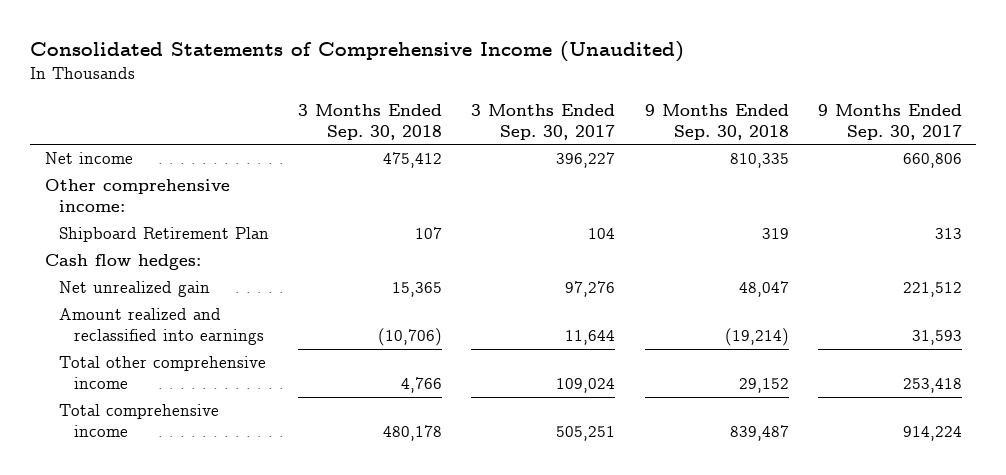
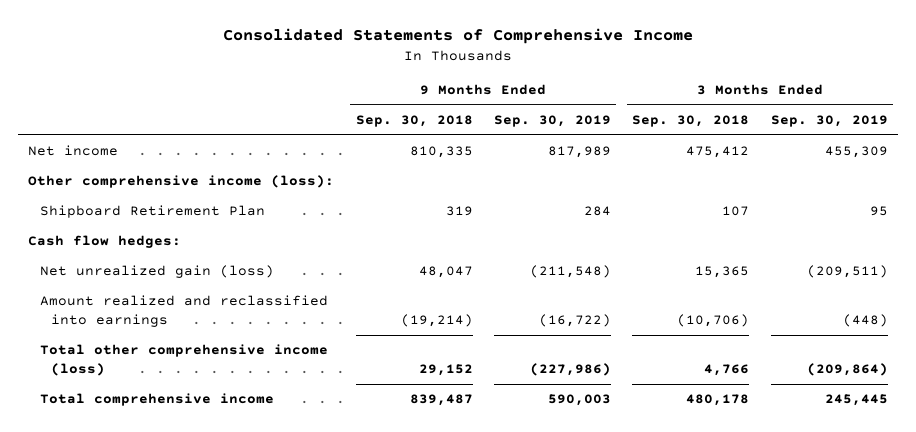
[29,41,684,63] Consolidated Statements of Comprehensive Income (Unaudited) -> [223,28,694,45] Consolidated Statements of Comprehensive Income
[471,103,616,140] 3 Months Ended Sep. 30, 2017 -> none
[817,103,962,140] 9 Months Ended Sep. 30, 2017 -> none
none -> [494,115,612,128] Sep. 30, 2019
none -> [770,115,888,128] Sep. 30, 2019
[44,179,230,213] Other comprehensive income: -> [28,175,335,189] Other comprehensive income (loss):
[59,281,211,298] Net unrealized gain -> [39,265,274,279] Net unrealized gain (loss)
[59,356,267,390] Total other comprehensive income -> [39,344,328,377] Total other comprehensive income (loss)

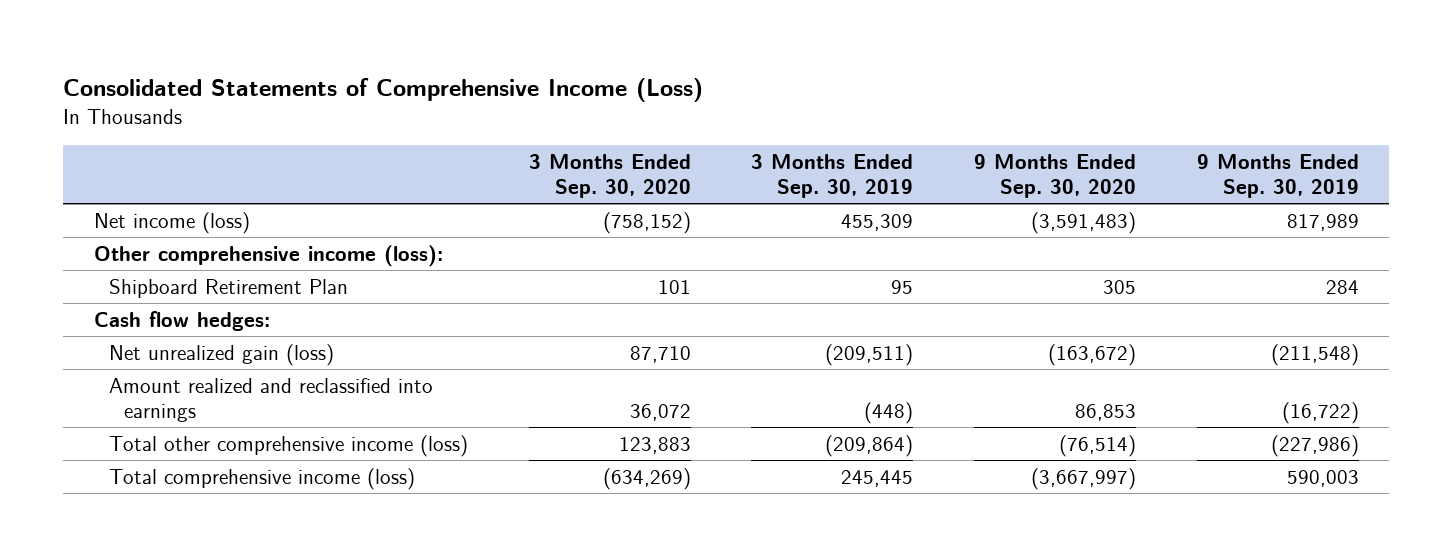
[223,28,694,45] Consolidated Statements of Comprehensive Income -> [63,77,704,102] Consolidated Statements of Comprehensive Income (Loss)
[355,115,473,128] Sep. 30, 2018 -> none
[632,115,750,128] Sep. 30, 2018 -> none
none -> [528,153,691,198] 3 Months Ended Sep. 30, 2020
none -> [974,153,1137,198] 9 Months Ended Sep. 30, 2020
[28,145,119,157] Net income -> [93,211,250,234] Net income (loss)
[39,393,274,407] Total comprehensive income -> [108,467,415,490] Total comprehensive income (loss)

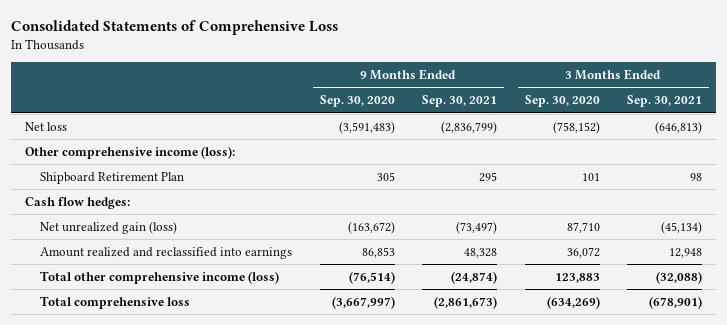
[63,77,704,102] Consolidated Statements of Comprehensive Income (Loss) -> [11,20,339,36] Consolidated Statements of Comprehensive Loss
[751,153,914,198] 3 Months Ended Sep. 30, 2019 -> none
[1196,153,1359,198] 9 Months Ended Sep. 30, 2019 -> none
none -> [422,95,498,108] Sep. 30, 2021
none -> [626,95,702,108] Sep. 30, 2021
[93,211,250,234] Net income (loss) -> [24,121,67,131] Net loss
[108,467,415,490] Total comprehensive income (loss) -> [40,295,191,309] Total comprehensive loss

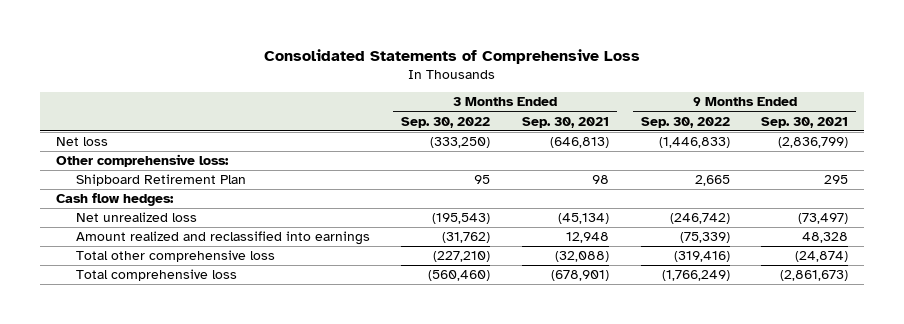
[319,95,395,108] Sep. 30, 2020 -> none
[524,95,600,108] Sep. 30, 2020 -> none
none -> [401,116,491,128] Sep. 30, 2022
none -> [640,116,730,128] Sep. 30, 2022
[24,145,235,159] Other comprehensive income (loss): -> [56,154,230,168] Other comprehensive loss:
[40,220,178,234] Net unrealized gain (loss) -> [75,212,197,223] Net unrealized loss
[40,270,280,284] Total other comprehensive income (loss) -> [75,250,275,263] Total other comprehensive loss

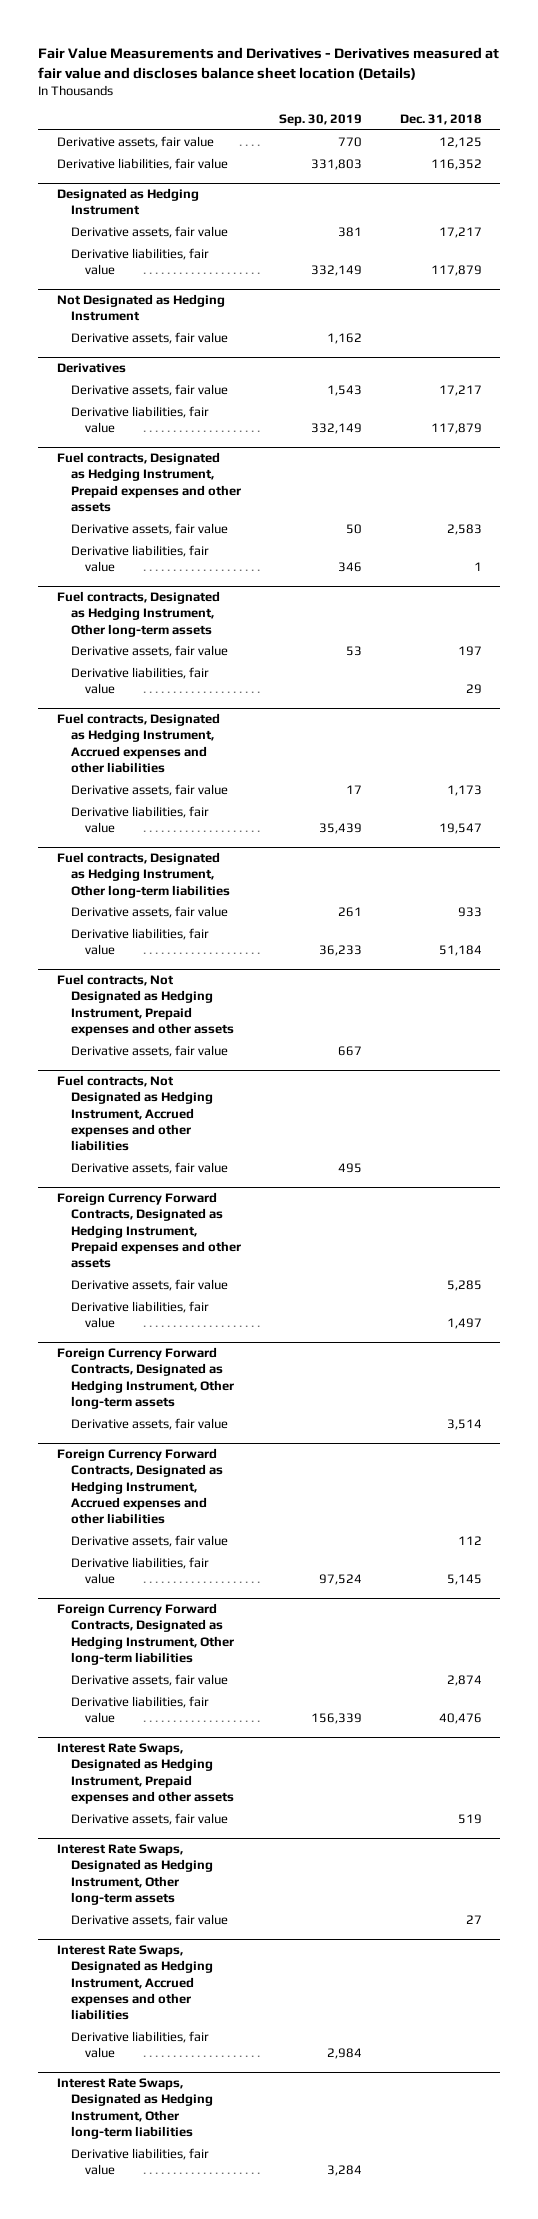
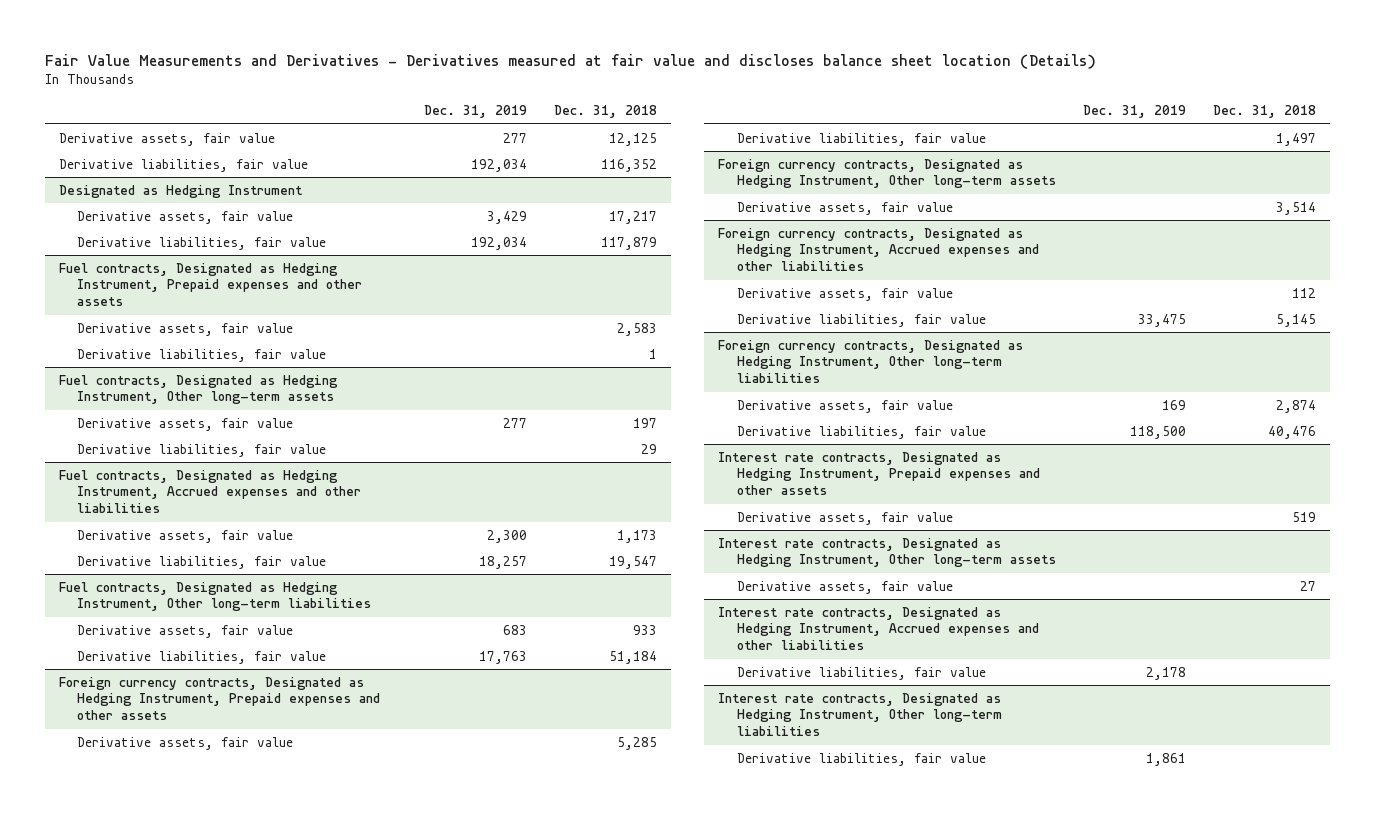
[278,113,362,126] Sep. 30, 2019 -> none
none -> [423,105,527,119] Dec. 31, 2019
[56,294,225,322] Not Designated as Hedging Instrument -> none
[70,332,228,345] Derivative assets, fair value -> none
[56,363,126,374] Derivatives -> none
[70,384,228,397] Derivative assets, fair value -> none
[70,406,209,434] Derivative liabilities, fair value -> none
[56,974,234,1036] Fuel contracts, Not Designated as Hedging Instrument, Prepaid expenses and other assets -> none
[70,1045,228,1058] Derivative assets, fair value -> none
[56,1075,213,1152] Fuel contracts, Not Designated as Hedging Instrument, Accrued expenses and other liabilities -> none
[70,1162,228,1175] Derivative assets, fair value -> none
[56,1192,241,1269] Foreign Currency Forward Contracts, Designated as Hedging Instrument, Prepaid expenses and other assets -> [58,676,381,721] Foreign currency contracts, Designated as Hedging Instrument, Prepaid expenses and other assets
[56,1347,234,1409] Foreign Currency Forward Contracts, Designated as Hedging Instrument, Other long-term assets -> [717,158,1056,189] Foreign currency contracts, Designated as Hedging Instrument, Other long-term assets
[56,1448,223,1525] Foreign Currency Forward Contracts, Designated as Hedging Instrument, Accrued expenses and other liabilities -> [717,227,1039,272] Foreign currency contracts, Designated as Hedging Instrument, Accrued expenses and other liabilities
[56,1603,234,1665] Foreign Currency Forward Contracts, Designated as Hedging Instrument, Other long-term liabilities -> [717,339,1023,384] Foreign currency contracts, Designated as Hedging Instrument, Other long-term liabilities
[56,1743,234,1804] Interest Rate Swaps, Designated as Hedging Instrument, Prepaid expenses and other assets -> [717,451,1040,496] Interest rate contracts, Designated as Hedging Instrument, Prepaid expenses and other assets
[56,1844,213,1905] Interest Rate Swaps, Designated as Hedging Instrument, Other long-term assets -> [717,537,1056,568] Interest rate contracts, Designated as Hedging Instrument, Other long-term assets
[56,1945,213,2021] Interest Rate Swaps, Designated as Hedging Instrument, Accrued expenses and other liabilities -> [717,606,1039,651] Interest rate contracts, Designated as Hedging Instrument, Accrued expenses and other liabilities
[56,2078,213,2139] Interest Rate Swaps, Designated as Hedging Instrument, Other long-term liabilities -> [717,692,1002,737] Interest rate contracts, Designated as Hedging Instrument, Other long-term liabilities

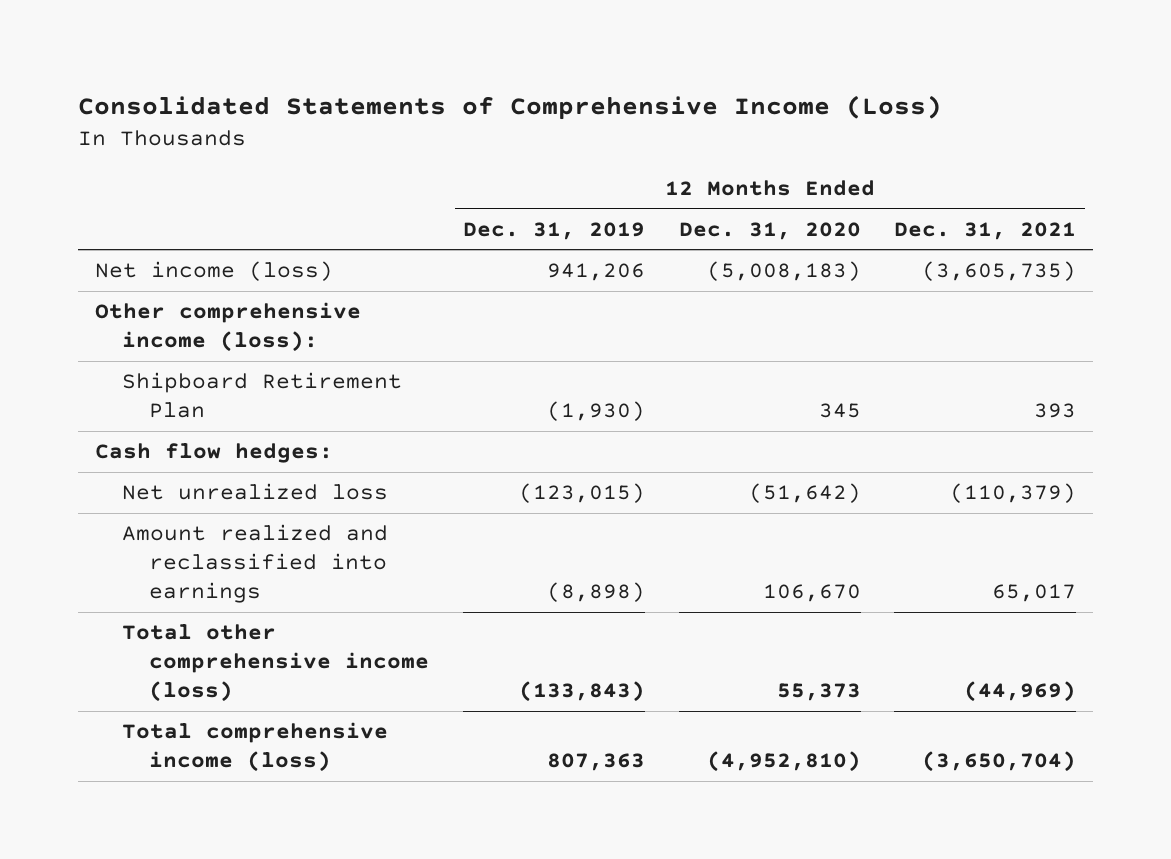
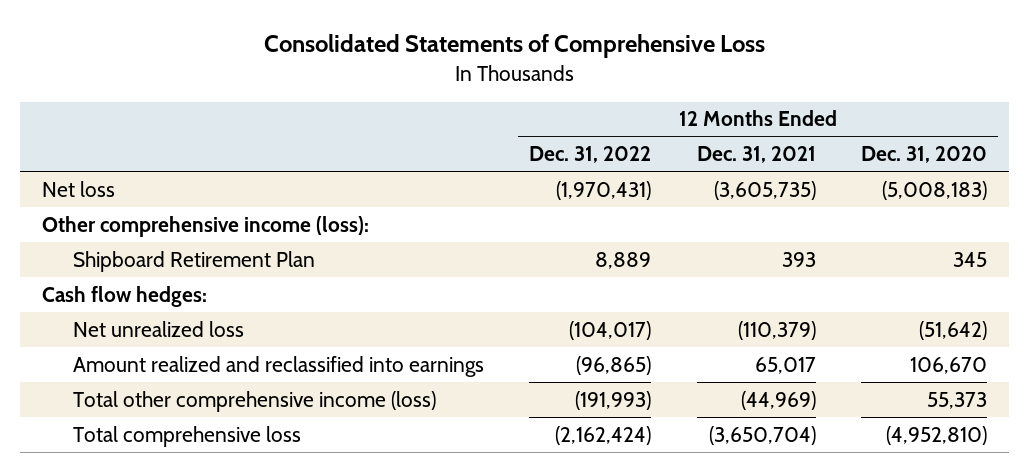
[77,94,942,120] Consolidated Statements of Comprehensive Income (Loss) -> [263,34,765,59] Consolidated Statements of Comprehensive Loss
[463,221,646,240] Dec. 31, 2019 -> none
none -> [529,146,652,164] Dec. 31, 2022
[94,261,333,282] Net income (loss) -> [42,180,116,197] Net loss
[122,722,389,773] Total comprehensive income (loss) -> [73,425,302,447] Total comprehensive loss

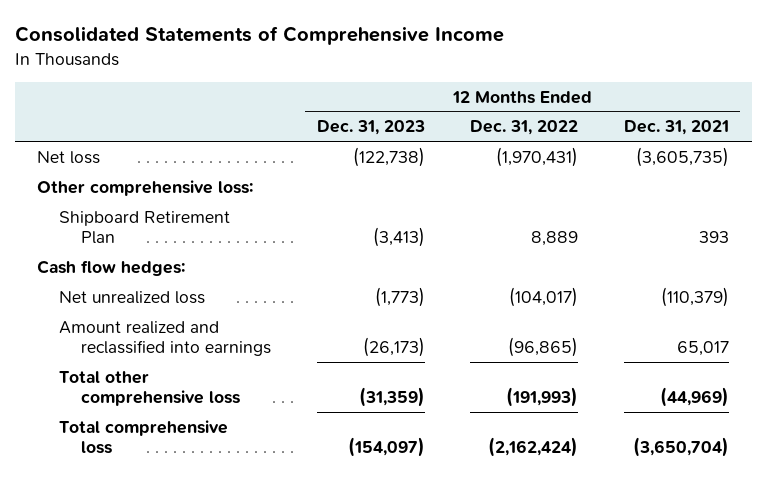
[263,34,765,59] Consolidated Statements of Comprehensive Loss -> [14,26,504,46] Consolidated Statements of Comprehensive Income
[860,146,987,164] Dec. 31, 2020 -> none
none -> [316,120,425,136] Dec. 31, 2023
[42,215,370,237] Other comprehensive income (loss): -> [37,179,254,196] Other comprehensive loss:
[73,390,437,412] Total other comprehensive income (loss) -> [59,370,241,406] Total other comprehensive loss

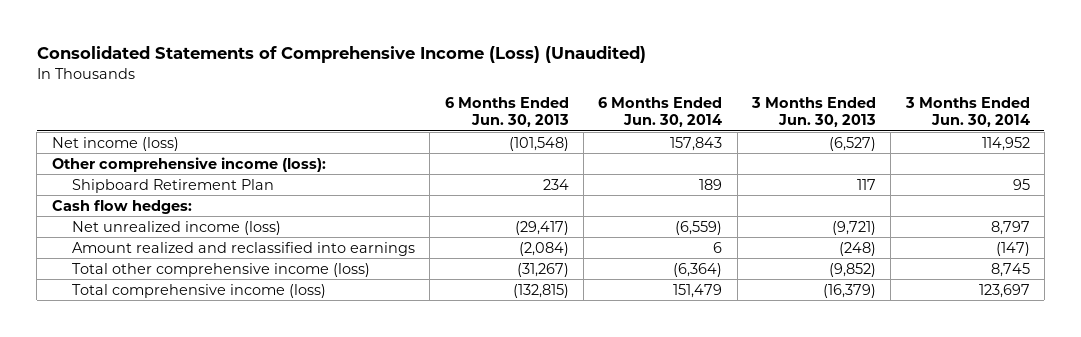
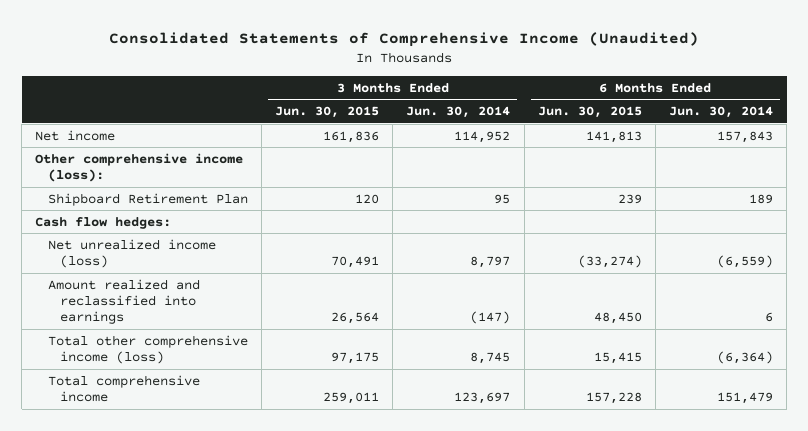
[36,46,646,64] Consolidated Statements of Comprehensive Income (Loss) (Unaudited) -> [109,32,700,48] Consolidated Statements of Comprehensive Income (Unaudited)
[444,97,569,128] 6 Months Ended Jun. 30, 2013 -> none
[750,97,876,128] 3 Months Ended Jun. 30, 2013 -> none
none -> [275,106,380,119] Jun. 30, 2015
none -> [537,106,642,119] Jun. 30, 2015
[51,136,179,151] Net income (loss) -> [35,129,116,141] Net income
[71,283,326,298] Total comprehensive income (loss) -> [47,374,200,403] Total comprehensive income

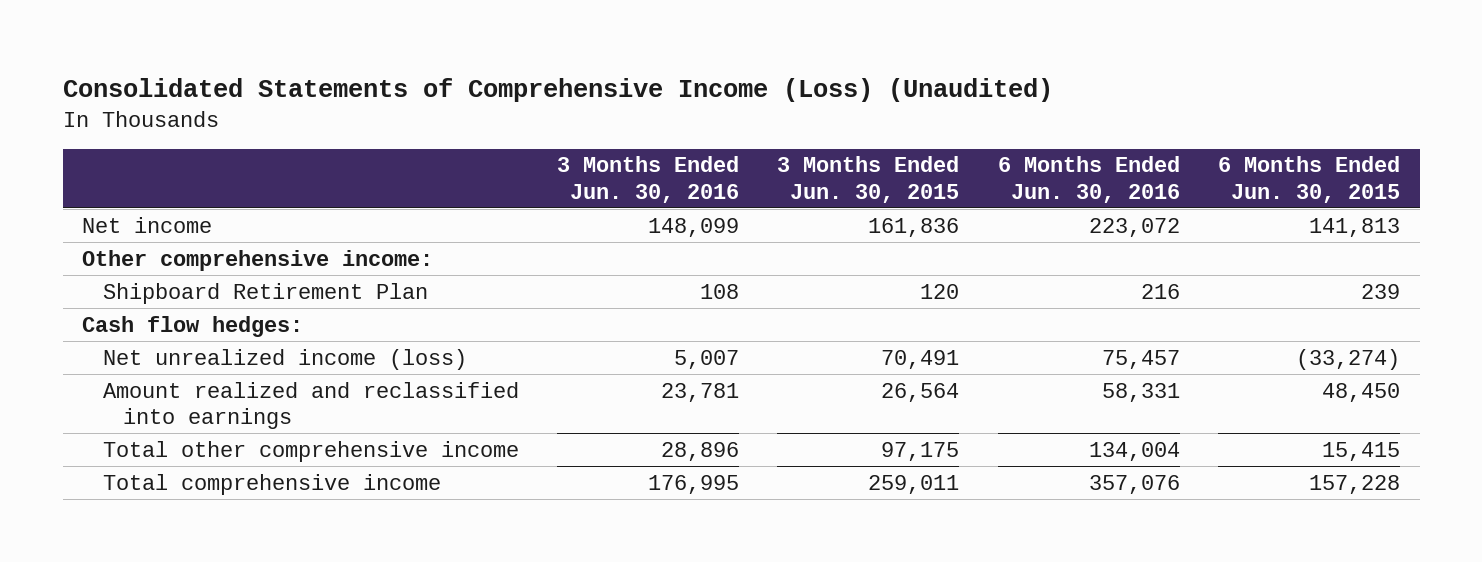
[109,32,700,48] Consolidated Statements of Comprehensive Income (Unaudited) -> [62,77,1053,102] Consolidated Statements of Comprehensive Income (Loss) (Unaudited)
[406,106,511,119] Jun. 30, 2014 -> none
[668,106,773,119] Jun. 30, 2014 -> none
none -> [556,156,739,203] 3 Months Ended Jun. 30, 2016
none -> [997,156,1180,203] 6 Months Ended Jun. 30, 2016
[35,152,244,183] Other comprehensive income (loss): -> [81,249,433,271] Other comprehensive income:
[47,334,248,365] Total other comprehensive income (loss) -> [102,440,519,462] Total other comprehensive income

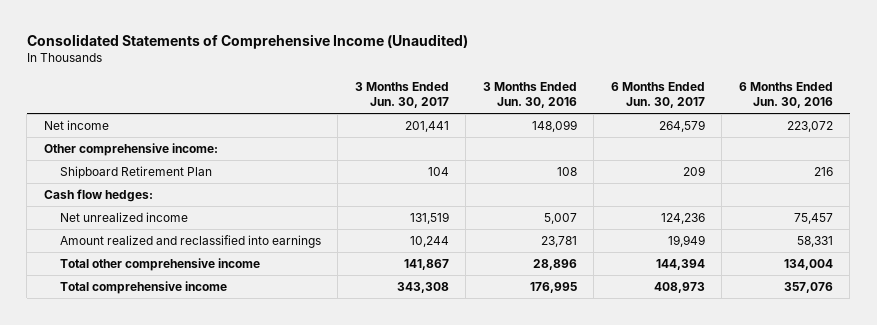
[62,77,1053,102] Consolidated Statements of Comprehensive Income (Loss) (Unaudited) -> [26,33,468,49] Consolidated Statements of Comprehensive Income (Unaudited)
[777,156,960,203] 3 Months Ended Jun. 30, 2015 -> none
[1218,156,1401,203] 6 Months Ended Jun. 30, 2015 -> none
none -> [354,81,449,109] 3 Months Ended Jun. 30, 2017
none -> [610,81,705,109] 6 Months Ended Jun. 30, 2017
[102,348,467,370] Net unrealized income (loss) -> [59,211,188,222] Net unrealized income

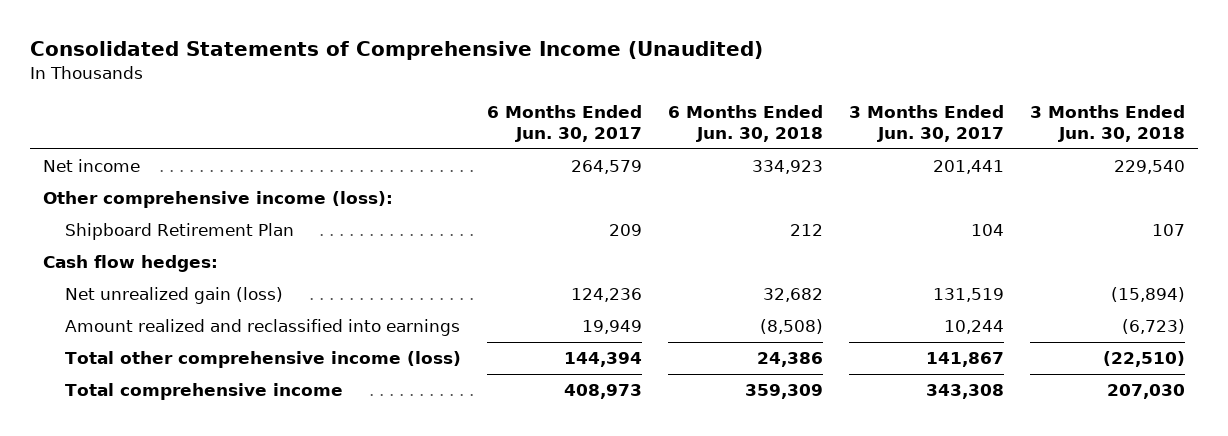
[482,81,577,109] 3 Months Ended Jun. 30, 2016 -> none
[738,81,833,109] 6 Months Ended Jun. 30, 2016 -> none
none -> [668,104,824,143] 6 Months Ended Jun. 30, 2018
none -> [1030,104,1186,143] 3 Months Ended Jun. 30, 2018
[43,142,218,156] Other comprehensive income: -> [42,191,393,209] Other comprehensive income (loss):
[59,211,188,222] Net unrealized income -> [65,287,284,305] Net unrealized gain (loss)
[59,257,260,271] Total other comprehensive income -> [65,351,462,369] Total other comprehensive income (loss)

